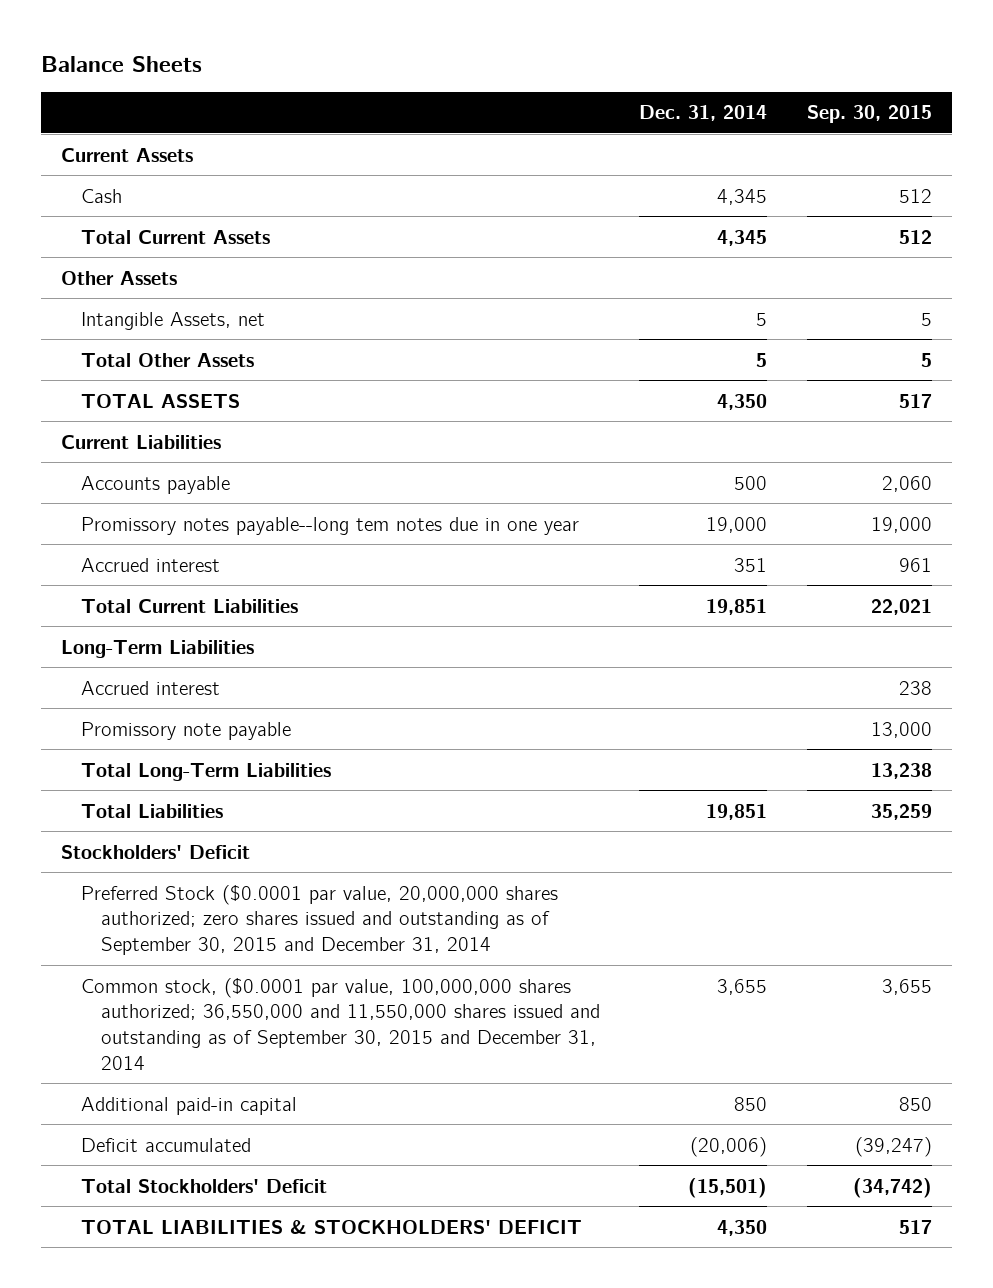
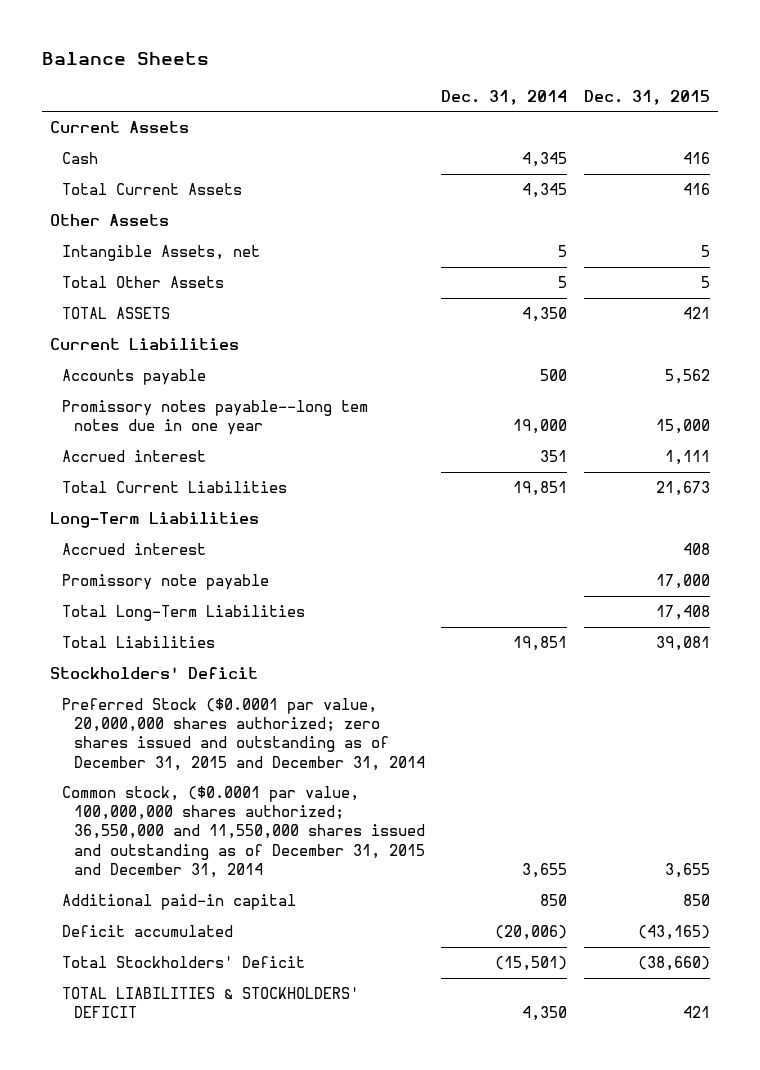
[806,105,932,124] Sep. 30, 2015 -> none
none -> [583,89,710,105] Dec. 31, 2015
[80,884,558,955] Preferred Stock ($0.0001 par value, 20,000,000 shares authorized; zero shares issued and outstanding as of September 30, 2015 and December 31, 2014 -> [62,698,425,771] Preferred Stock ($0.0001 par value, 20,000,000 shares authorized; zero shares issued and outstanding as of December 31, 2015 and December 31, 2014
[80,977,600,1070] Common stock, ($0.0001 par value, 100,000,000 shares authorized; 36,550,000 and 11,550,000 shares issued and outstanding as of September 30, 2015 and December 31, 2014 -> [62,786,425,878] Common stock, ($0.0001 par value, 100,000,000 shares authorized; 36,550,000 and 11,550,000 shares issued and outstanding as of December 31, 2015 and December 31, 2014

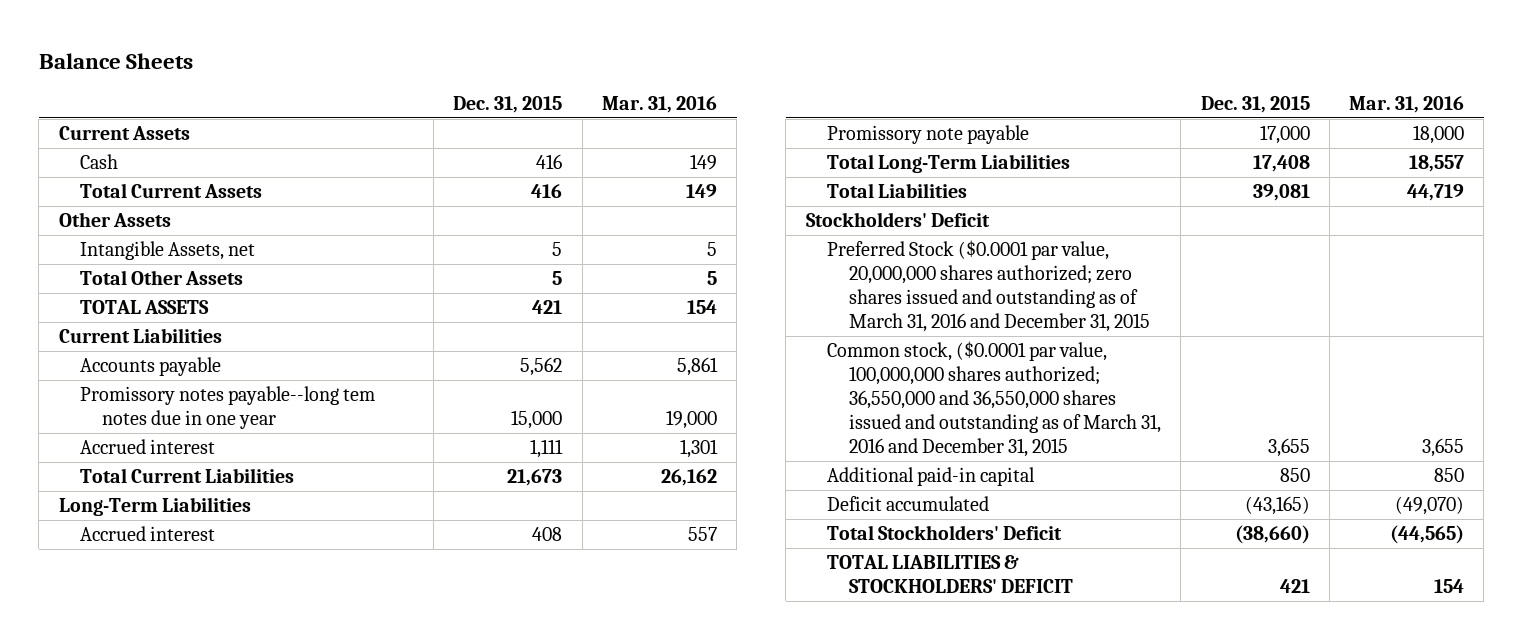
[441,89,568,105] Dec. 31, 2014 -> none
none -> [602,95,718,113] Mar. 31, 2016
[62,698,425,771] Preferred Stock ($0.0001 par value, 20,000,000 shares authorized; zero shares issued and outstanding as of December 31, 2015 and December 31, 2014 -> [827,240,1151,333] Preferred Stock ($0.0001 par value, 20,000,000 shares authorized; zero shares issued and outstanding as of March 31, 2016 and December 31, 2015
[62,786,425,878] Common stock, ($0.0001 par value, 100,000,000 shares authorized; 36,550,000 and 11,550,000 shares issued and outstanding as of December 31, 2015 and December 31, 2014 -> [827,341,1162,458] Common stock, ($0.0001 par value, 100,000,000 shares authorized; 36,550,000 and 36,550,000 shares issued and outstanding as of March 31, 2016 and December 31, 2015

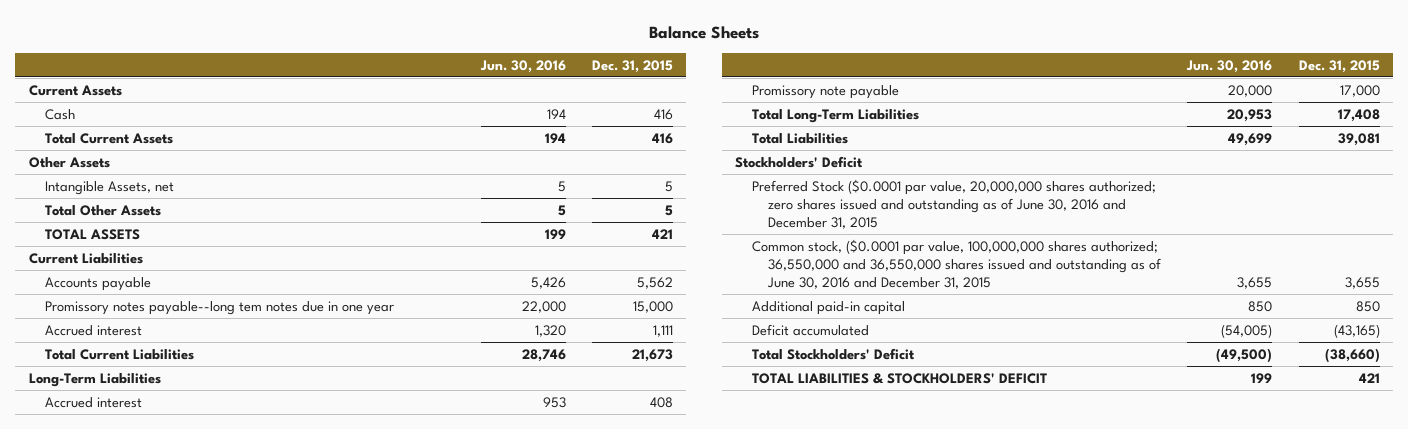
[602,95,718,113] Mar. 31, 2016 -> none
none -> [479,59,566,73] Jun. 30, 2016
[827,240,1151,333] Preferred Stock ($0.0001 par value, 20,000,000 shares authorized; zero shares issued and outstanding as of March 31, 2016 and December 31, 2015 -> [751,178,1156,229] Preferred Stock ($0.0001 par value, 20,000,000 shares authorized; zero shares issued and outstanding as of June 30, 2016 and December 31, 2015
[827,341,1162,458] Common stock, ($0.0001 par value, 100,000,000 shares authorized; 36,550,000 and 36,550,000 shares issued and outstanding as of March 31, 2016 and December 31, 2015 -> [751,238,1162,289] Common stock, ($0.0001 par value, 100,000,000 shares authorized; 36,550,000 and 36,550,000 shares issued and outstanding as of June 30, 2016 and December 31, 2015

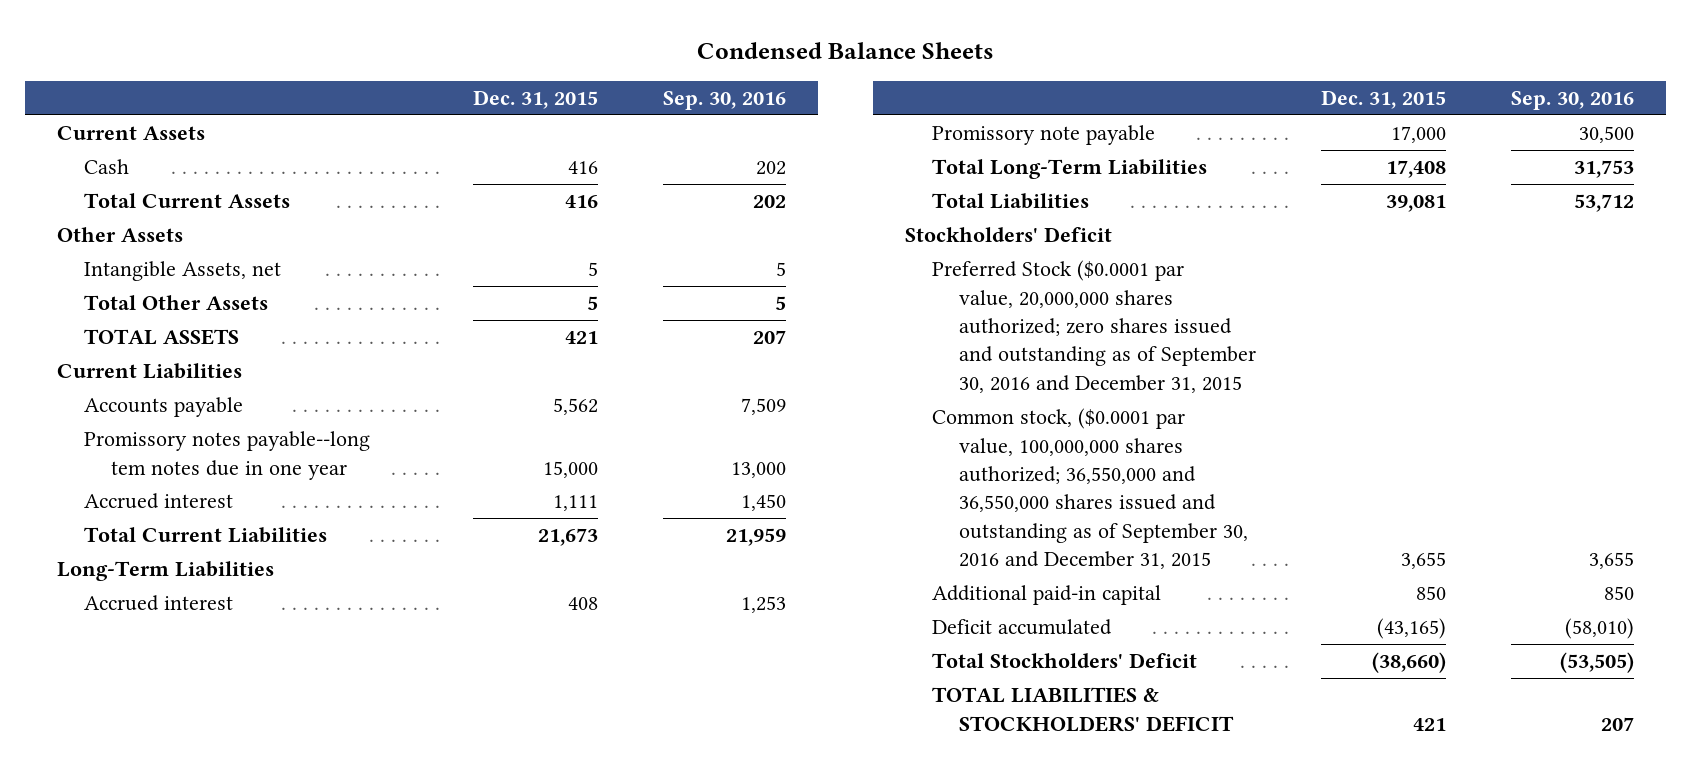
[649,26,760,40] Balance Sheets -> [696,41,994,59] Condensed Balance Sheets
[479,59,566,73] Jun. 30, 2016 -> none
none -> [662,90,786,110] Sep. 30, 2016
[751,178,1156,229] Preferred Stock ($0.0001 par value, 20,000,000 shares authorized; zero shares issued and outstanding as of June 30, 2016 and December 31, 2015 -> [932,260,1257,393] Preferred Stock ($0.0001 par value, 20,000,000 shares authorized; zero shares issued and outstanding as of September 30, 2016 and December 31, 2015
[751,238,1162,289] Common stock, ($0.0001 par value, 100,000,000 shares authorized; 36,550,000 and 36,550,000 shares issued and outstanding as of June 30, 2016 and December 31, 2015 -> [932,408,1249,570] Common stock, ($0.0001 par value, 100,000,000 shares authorized; 36,550,000 and 36,550,000 shares issued and outstanding as of September 30, 2016 and December 31, 2015

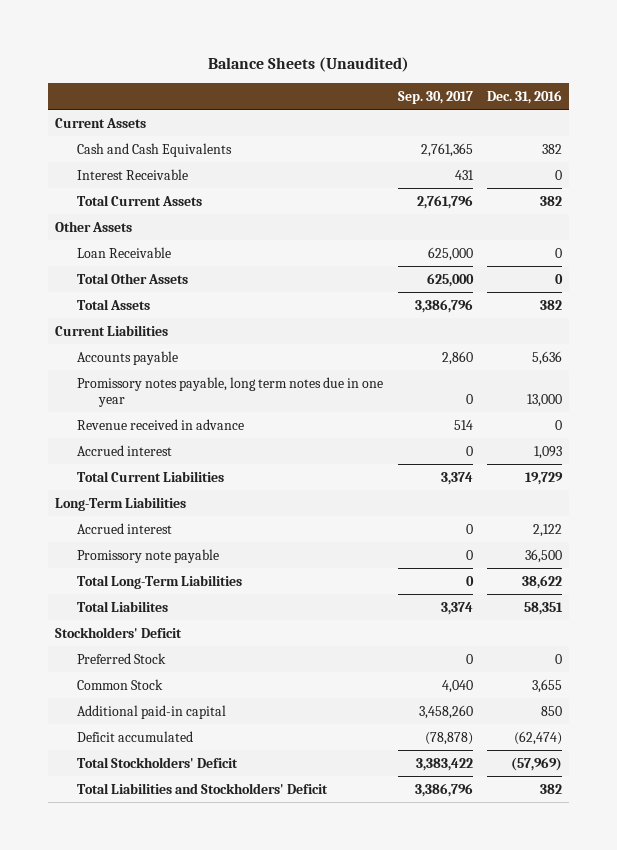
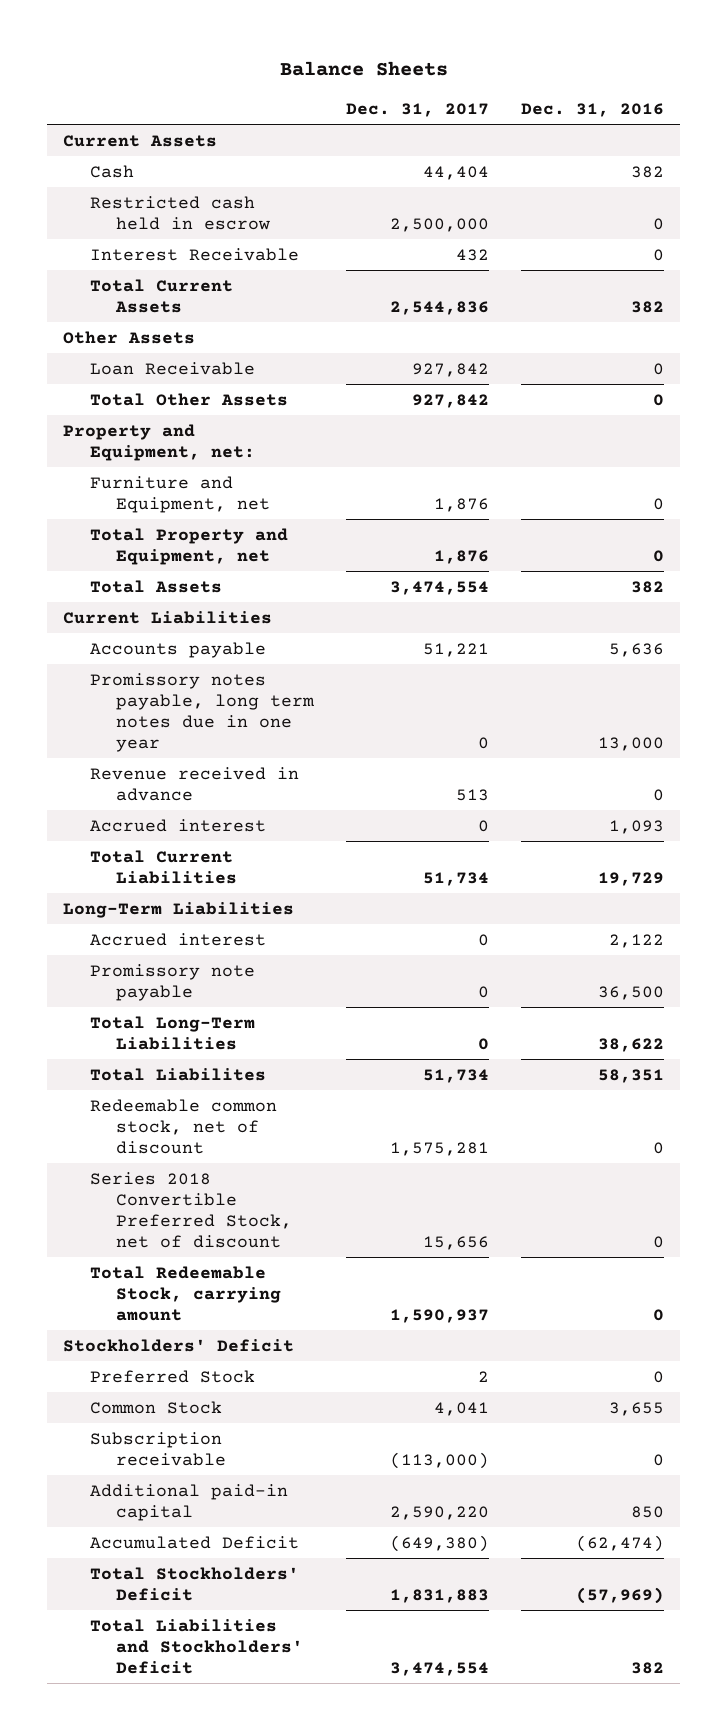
[207,57,409,73] Balance Sheets (Unaudited) -> [279,61,448,77] Balance Sheets
[397,90,473,104] Sep. 30, 2017 -> none
none -> [346,103,490,118] Dec. 31, 2017
[76,142,232,157] Cash and Cash Equivalents -> [89,164,134,178] Cash
none -> [89,195,271,230] Restricted cash held in escrow
none -> [63,423,255,461] Property and Equipment, net:
none -> [89,475,271,513] Furniture and Equipment, net
none -> [89,527,288,565] Total Property and Equipment, net
none -> [89,1098,277,1154] Redeemable common stock, net of discount
none -> [89,1171,293,1248] Series 2018 Convertible Preferred Stock, net of discount
none -> [89,1265,282,1321] Total Redeemable Stock, carrying amount
none -> [89,1431,227,1466] Subscription receivable
[76,730,193,742] Deficit accumulated -> [89,1535,299,1549] Accumulated Deficit

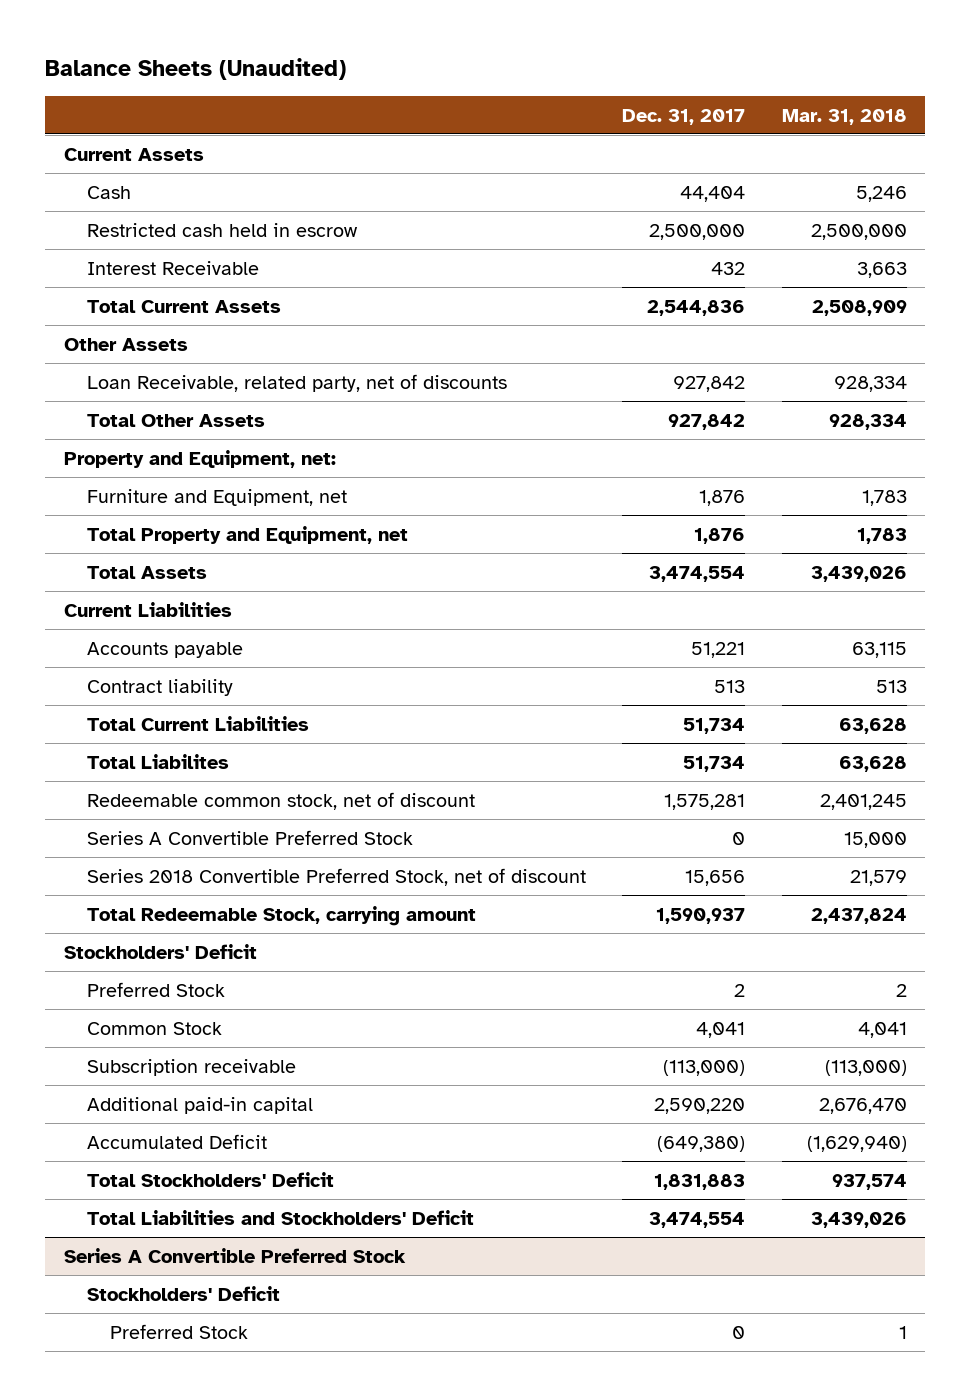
[279,61,448,77] Balance Sheets -> [45,58,347,81] Balance Sheets (Unaudited)
[521,103,665,118] Dec. 31, 2016 -> none
none -> [781,108,907,125] Mar. 31, 2018
[89,361,255,375] Loan Receivable -> [86,373,507,392] Loan Receivable, related party, net of discounts
[89,672,316,752] Promissory notes payable, long term notes due in one year -> none
[89,818,266,832] Accrued interest -> none
[89,766,299,801] Revenue received in advance -> [86,678,233,696] Contract liability
[63,901,295,918] Long-Term Liabilities -> none
[89,932,266,946] Accrued interest -> none
[89,963,255,1001] Promissory note payable -> none
[89,1015,255,1050] Total Long-Term Liabilities -> none
none -> [86,829,413,845] Series A Convertible Preferred Stock
none -> [63,1247,406,1263] Series A Convertible Preferred Stock
none -> [86,1285,280,1301] Stockholders' Deficit
none -> [110,1323,249,1339] Preferred Stock

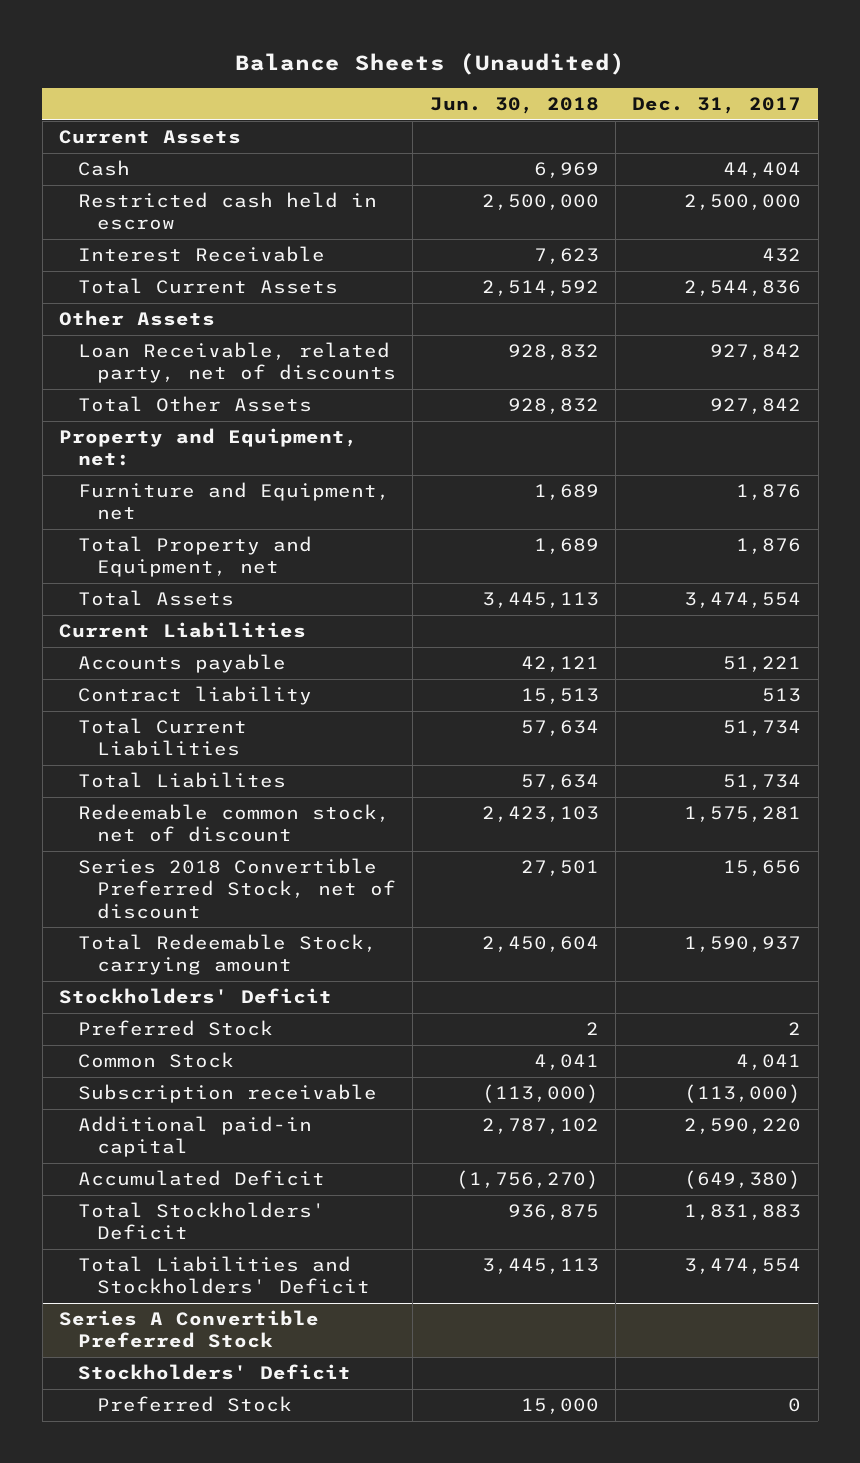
[781,108,907,125] Mar. 31, 2018 -> none
none -> [429,97,599,115] Jun. 30, 2018
[86,829,413,845] Series A Convertible Preferred Stock -> none

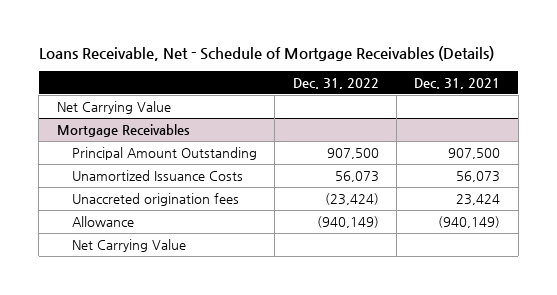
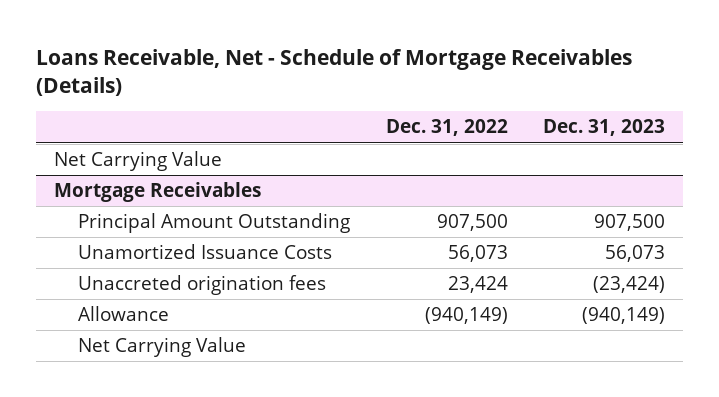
[414,77,501,89] Dec. 31, 2021 -> none
none -> [543,119,666,137] Dec. 31, 2023
[324,192,379,205] (23,424) -> [447,276,508,294] 23,424

